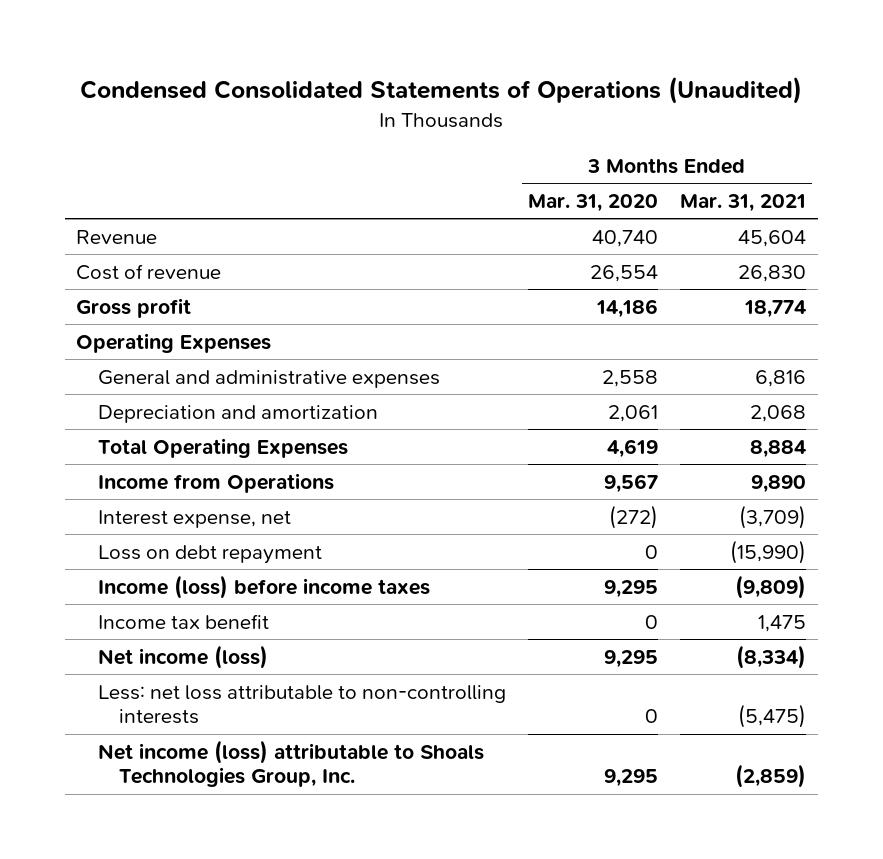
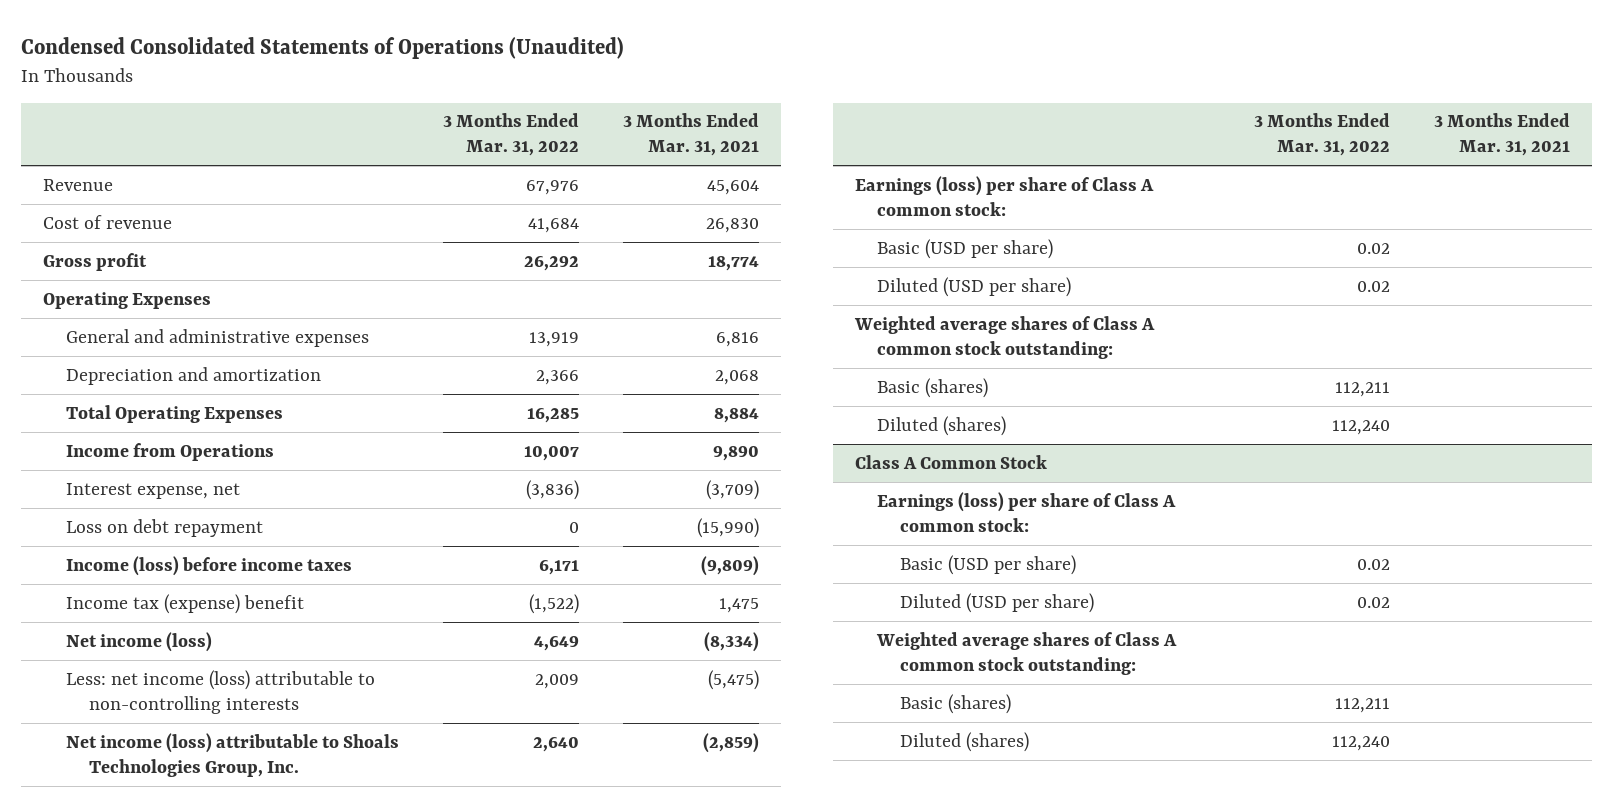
[528,193,659,212] Mar. 31, 2020 -> none
none -> [443,113,580,157] 3 Months Ended Mar. 31, 2022
[97,613,269,629] Income tax benefit -> [66,593,305,614] Income tax (expense) benefit
[97,684,506,725] Less: net loss attributable to non-controlling interests -> [66,669,376,714] Less: net income (loss) attributable to non-controlling interests
none -> [854,175,1154,216] Earnings (loss) per share of Class A common stock:
none -> [877,238,1054,259] Basic (USD per share)
none -> [877,276,1072,297] Diluted (USD per share)
none -> [853,315,1155,359] Weighted average shares of Class A common stock outstanding:
none -> [877,377,989,398] Basic (shares)
none -> [877,415,1007,436] Diluted (shares)
none -> [854,454,1047,469] Class A Common Stock
none -> [877,491,1177,532] Earnings (loss) per share of Class A common stock:
none -> [900,554,1077,575] Basic (USD per share)
none -> [900,592,1095,613] Diluted (USD per share)
none -> [876,631,1178,675] Weighted average shares of Class A common stock outstanding:
none -> [900,693,1012,714] Basic (shares)
none -> [900,731,1030,752] Diluted (shares)

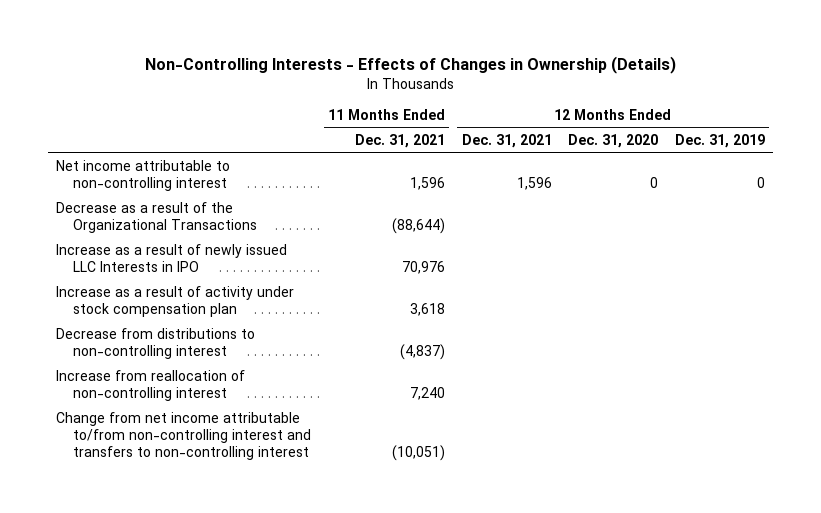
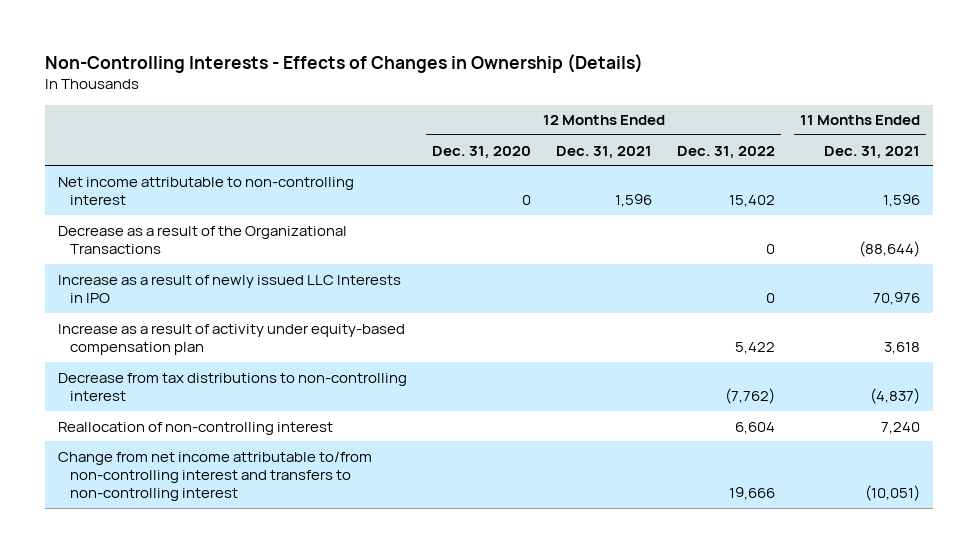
[674,134,765,149] Dec. 31, 2019 -> none
none -> [677,145,776,159] Dec. 31, 2022
[56,286,295,318] Increase as a result of activity under stock compensation plan -> [57,323,405,356] Increase as a result of activity under equity-based compensation plan
[56,328,256,360] Decrease from distributions to non-controlling interest -> [57,372,407,402] Decrease from tax distributions to non-controlling interest
[56,370,246,402] Increase from reallocation of non-controlling interest -> [57,421,333,435] Reallocation of non-controlling interest

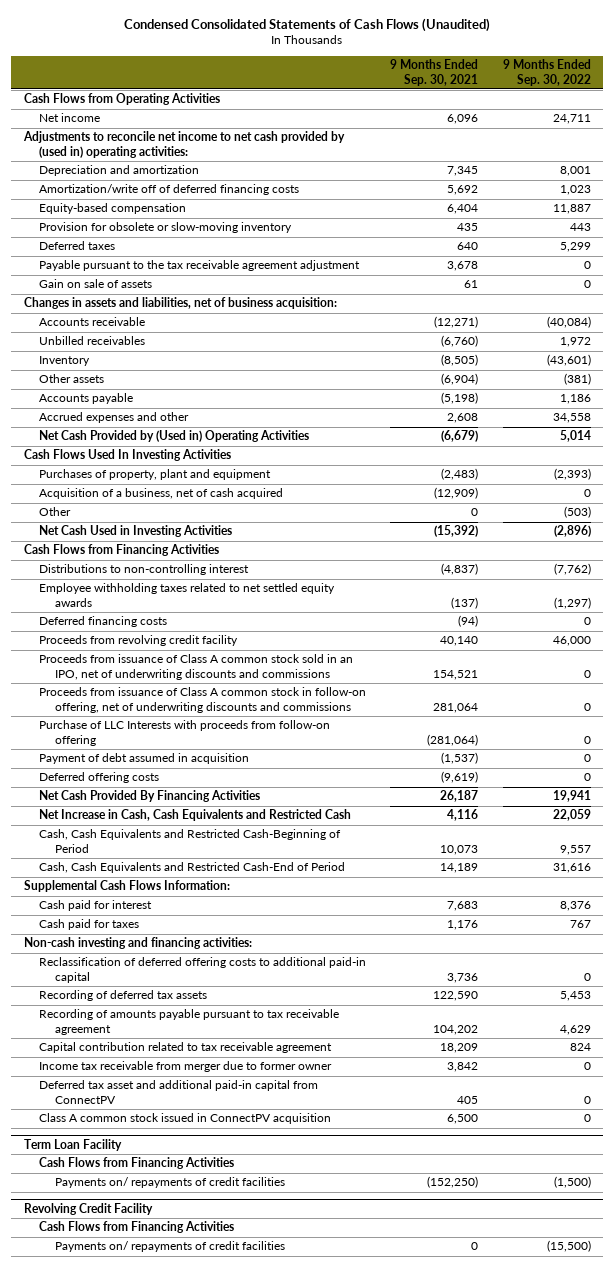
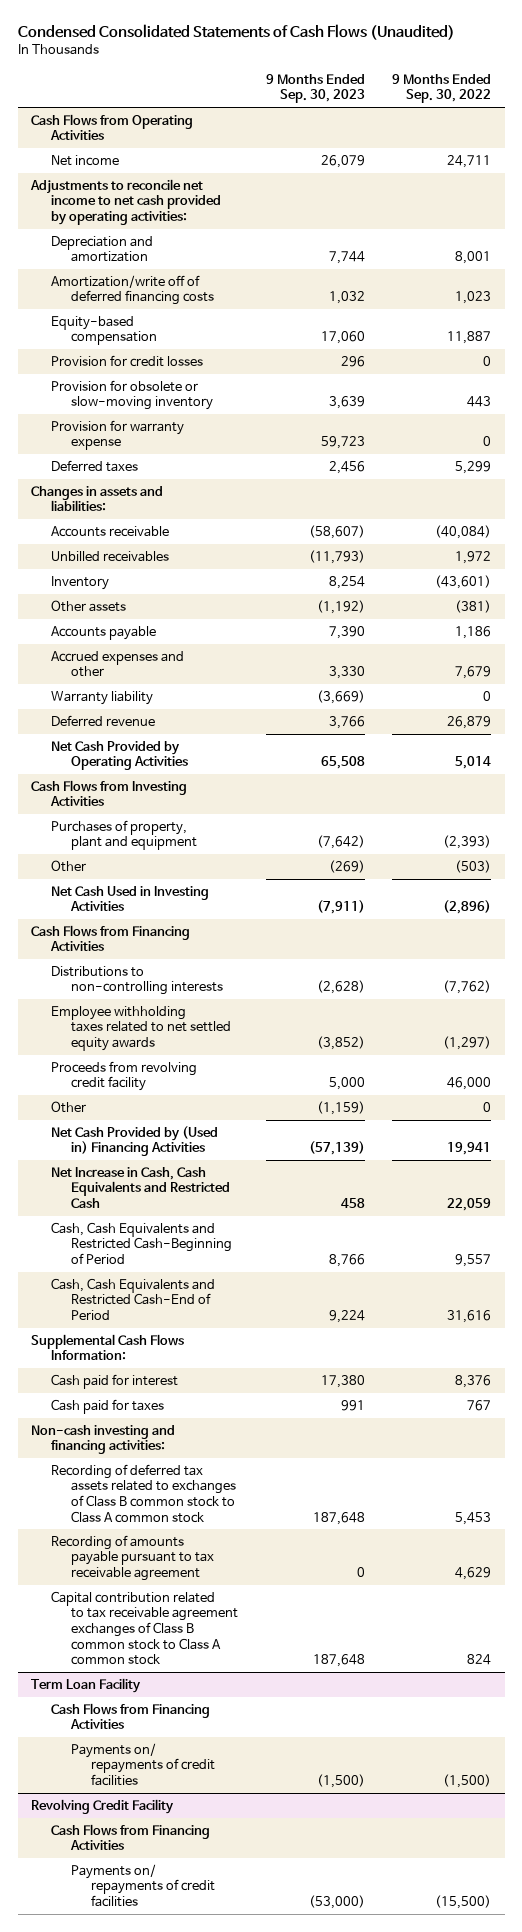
[390,59,479,86] 9 Months Ended Sep. 30, 2021 -> none
none -> [265,73,365,104] 9 Months Ended Sep. 30, 2023
[22,131,345,158] Adjustments to reconcile net income to net cash provided by (used in) operating activities: -> [30,178,222,226] Adjustments to reconcile net income to net cash provided by operating activities:
none -> [51,354,204,367] Provision for credit losses
none -> [51,419,185,451] Provision for warranty expense
[39,260,361,272] Payable pursuant to the tax receivable agreement adjustment -> none
[39,279,153,289] Gain on sale of assets -> none
[23,297,337,310] Changes in assets and liabilities, net of business acquisition: -> [31,485,164,512] Changes in assets and liabilities:
[552,413,591,424] 34,558 -> [455,666,492,680] 7,679
none -> [51,690,154,705] Warranty liability
none -> [51,714,156,726] Deferred revenue
[39,430,310,443] Net Cash Provided by (Used in) Operating Activities -> [51,740,189,771] Net Cash Provided by Operating Activities
[23,449,231,462] Cash Flows Used In Investing Activities -> [31,779,188,807] Cash Flows from Investing Activities
[39,488,284,500] Acquisition of a business, net of cash acquired -> none
[39,564,250,576] Distributions to non-controlling interest -> [51,965,224,996] Distributions to non-controlling interests
[39,616,168,628] Deferred financing costs -> none
[39,654,354,680] Proceeds from issuance of Class A common stock sold in an IPO, net of underwriting discounts and commissions -> none
[39,687,367,713] Proceeds from issuance of Class A common stock in follow-on offering, net of underwriting discounts and commissions -> none
[39,720,331,746] Purchase of LLC Interests with proceeds from follow-on offering -> none
[39,753,250,765] Payment of debt assumed in acquisition -> none
[39,772,160,784] Deferred offering costs -> none
none -> [51,1100,87,1113] Other
[39,790,261,803] Net Cash Provided By Financing Activities -> [51,1125,219,1157] Net Cash Provided by (Used in) Financing Activities
[39,957,367,983] Reclassification of deferred offering costs to additional paid-in capital -> none
[39,990,208,1002] Recording of deferred tax assets -> [51,1463,237,1523] Recording of deferred tax assets related to exchanges of Class B common stock to Class A common stock
[39,1061,333,1073] Income tax receivable from merger due to former owner -> none
[39,1080,319,1104] Deferred tax asset and additional paid-in capital from ConnectPV -> none
[39,1113,332,1125] Class A common stock issued in ConnectPV acquisition -> none
[39,1042,333,1054] Capital contribution related to tax receivable agreement -> [51,1590,239,1666] Capital contribution related to tax receivable agreement exchanges of Class B common stock to Class A common stock

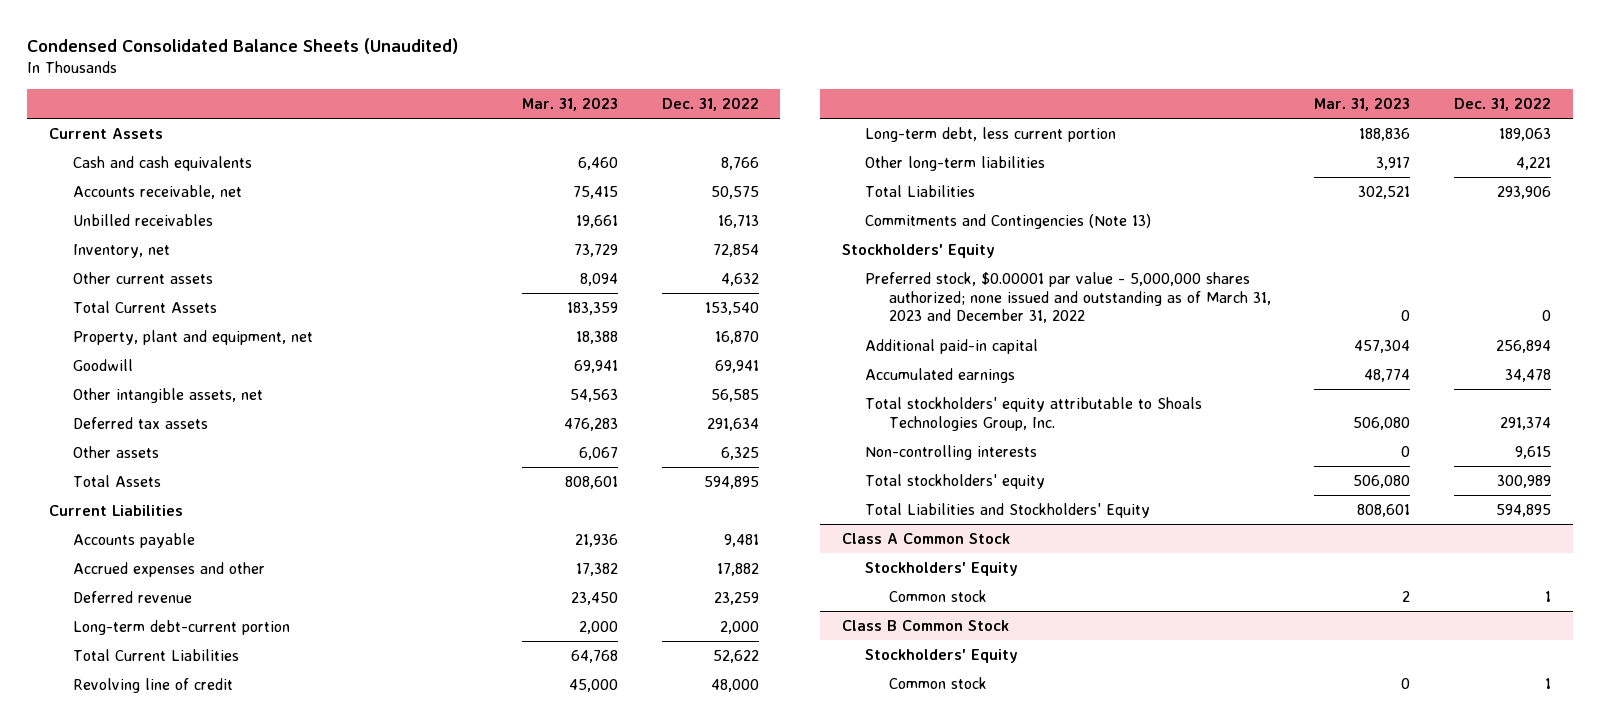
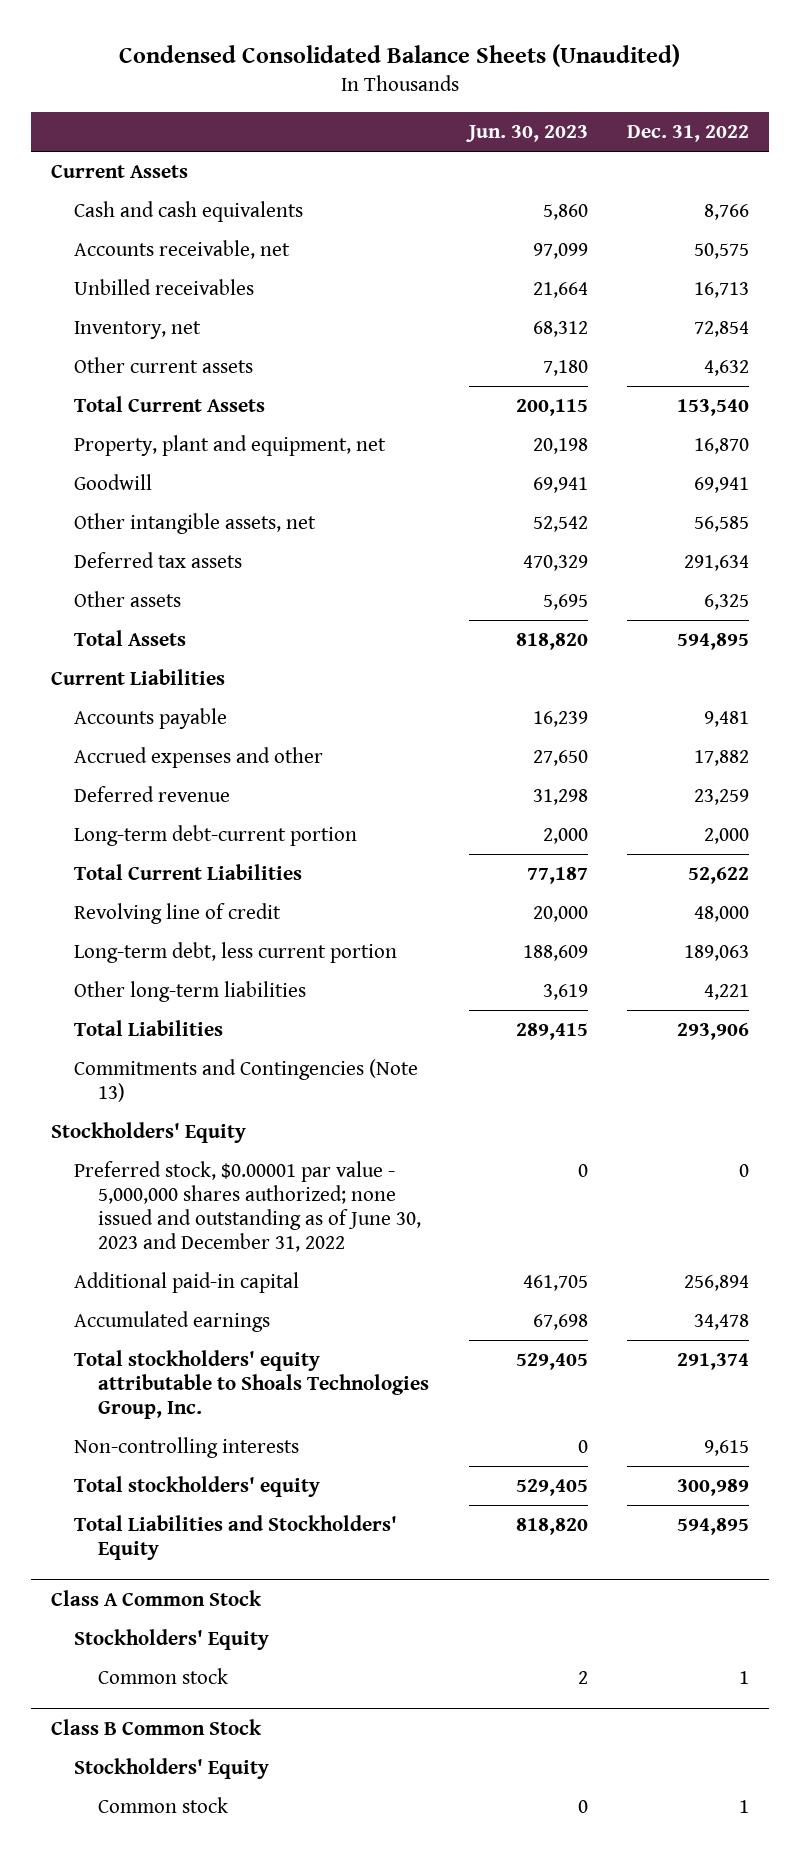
[521,96,618,111] Mar. 31, 2023 -> none
none -> [465,124,588,142] Jun. 30, 2023
[865,271,1271,324] Preferred stock, $0.00001 par value - 5,000,000 shares authorized; none issued and outstanding as of March 31, 2023 and December 31, 2022 -> [74,1160,421,1252] Preferred stock, $0.00001 par value - 5,000,000 shares authorized; none issued and outstanding as of June 30, 2023 and December 31, 2022

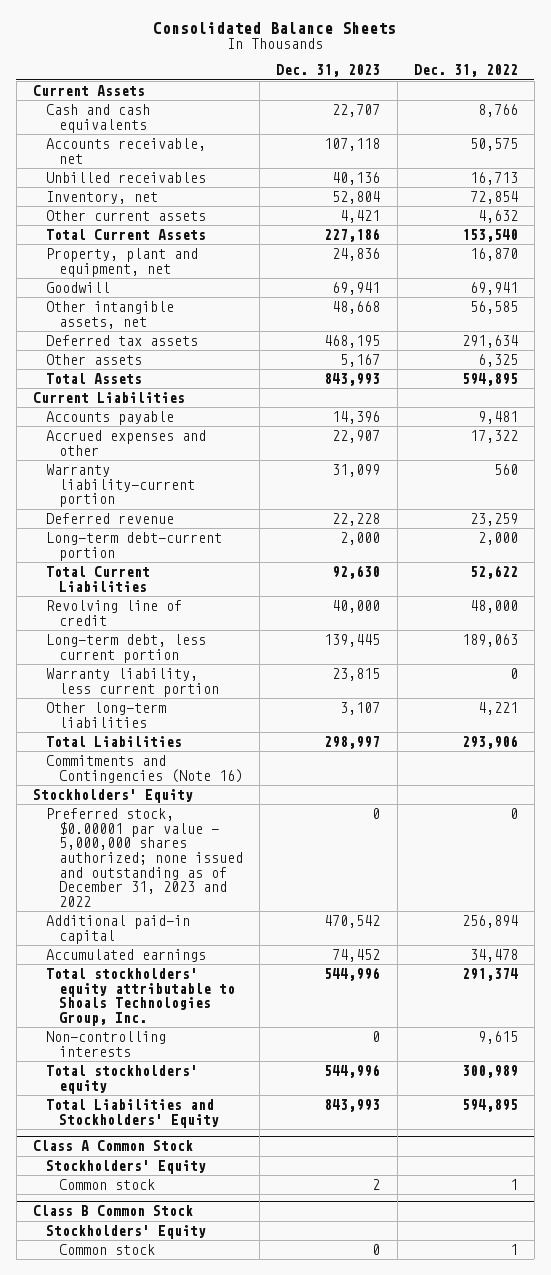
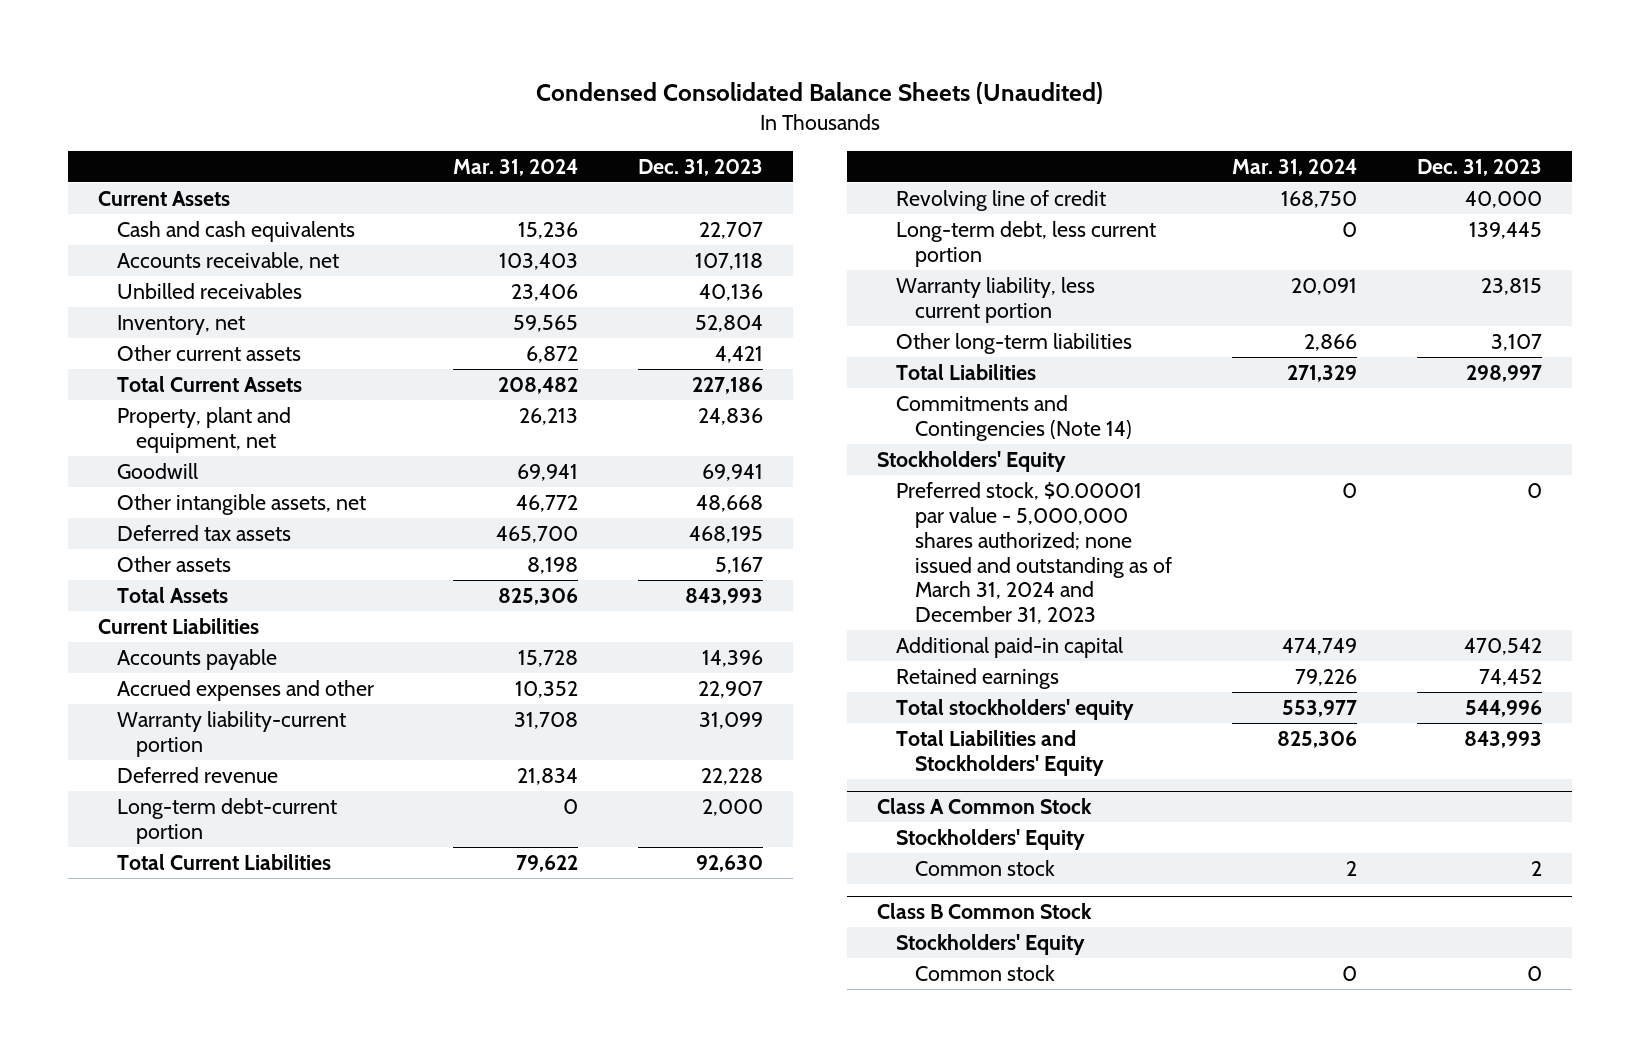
[153,21,397,34] Consolidated Balance Sheets -> [536,81,1104,104] Condensed Consolidated Balance Sheets (Unaudited)
[413,64,518,78] Dec. 31, 2022 -> none
none -> [452,158,578,176] Mar. 31, 2024
[46,754,244,783] Commitments and Contingencies (Note 16) -> [895,394,1132,441] Commitments and Contingencies (Note 14)
[46,807,244,907] Preferred stock, $0.00001 par value - 5,000,000 shares authorized; none issued and outstanding as of December 31, 2023 and 2022 -> [895,481,1172,625] Preferred stock, $0.00001 par value - 5,000,000 shares authorized; none issued and outstanding as of March 31, 2024 and December 31, 2023
[46,967,236,1026] Total stockholders' equity attributable to Shoals Technologies Group, Inc. -> none
[46,1030,167,1057] Non-controlling interests -> none
[46,948,207,962] Accumulated earnings -> [895,667,1059,689] Retained earnings

